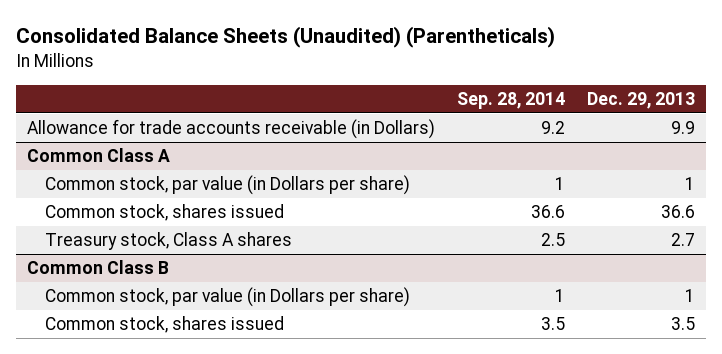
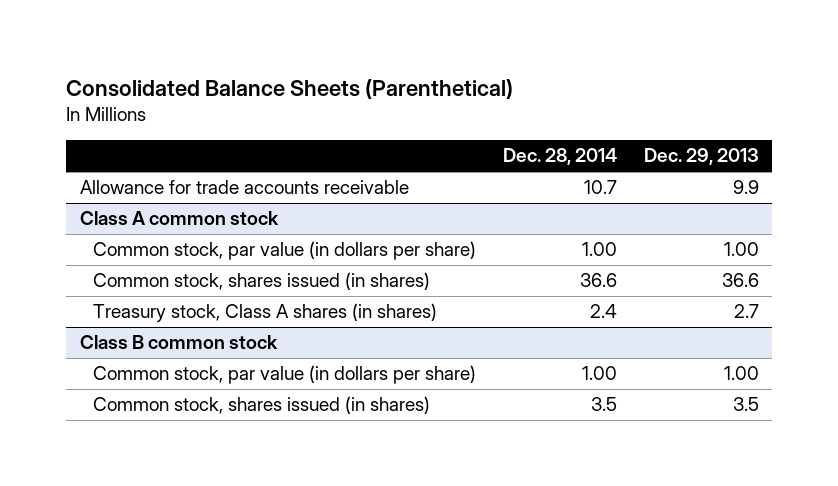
[15,26,555,49] Consolidated Balance Sheets (Unaudited) (Parentheticals) -> [66,78,514,99] Consolidated Balance Sheets (Parenthetical)
[457,92,566,110] Sep. 28, 2014 -> none
none -> [502,148,617,166] Dec. 28, 2014
[26,119,435,140] Allowance for trade accounts receivable (in Dollars) -> [79,180,409,195] Allowance for trade accounts receivable
[26,148,170,163] Common Class A -> [79,211,279,226] Class A common stock
[45,175,411,196] Common stock, par value (in Dollars per share) -> [93,241,477,261] Common stock, par value (in dollars per share)
[685,177,696,191] 1 -> [723,242,759,257] 1.00
[45,204,285,222] Common stock, shares issued -> [93,272,431,291] Common stock, shares issued (in shares)
[45,232,293,251] Treasury stock, Class A shares -> [93,303,438,323] Treasury stock, Class A shares (in shares)
[26,260,169,275] Common Class B -> [79,335,278,350] Class B common stock
[45,287,411,308] Common stock, par value (in Dollars per share) -> [93,365,477,385] Common stock, par value (in dollars per share)
[685,289,696,303] 1 -> [723,366,759,381] 1.00
[45,316,285,334] Common stock, shares issued -> [93,396,431,415] Common stock, shares issued (in shares)

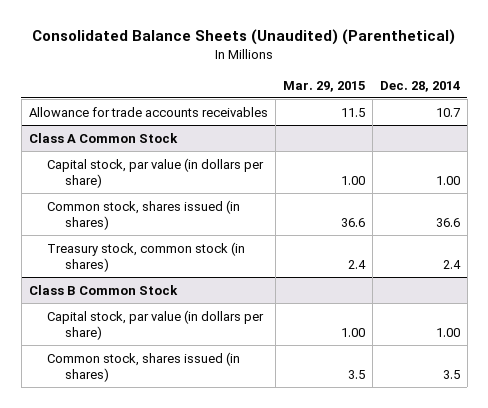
[66,78,514,99] Consolidated Balance Sheets (Parenthetical) -> [32,29,456,46] Consolidated Balance Sheets (Unaudited) (Parenthetical)
[643,148,759,166] Dec. 29, 2013 -> none
none -> [282,80,365,92] Mar. 29, 2015
[79,180,409,195] Allowance for trade accounts receivable -> [28,106,268,117] Allowance for trade accounts receivables
[79,211,279,226] Class A common stock -> [28,132,178,143] Class A Common Stock
[93,241,477,261] Common stock, par value (in dollars per share) -> [47,157,265,188] Capital stock, par value (in dollars per share)
[93,303,438,323] Treasury stock, Class A shares (in shares) -> [47,241,246,272] Treasury stock, common stock (in shares)
[79,335,278,350] Class B common stock -> [28,284,178,295] Class B Common Stock
[93,365,477,385] Common stock, par value (in dollars per share) -> [47,309,265,340] Capital stock, par value (in dollars per share)

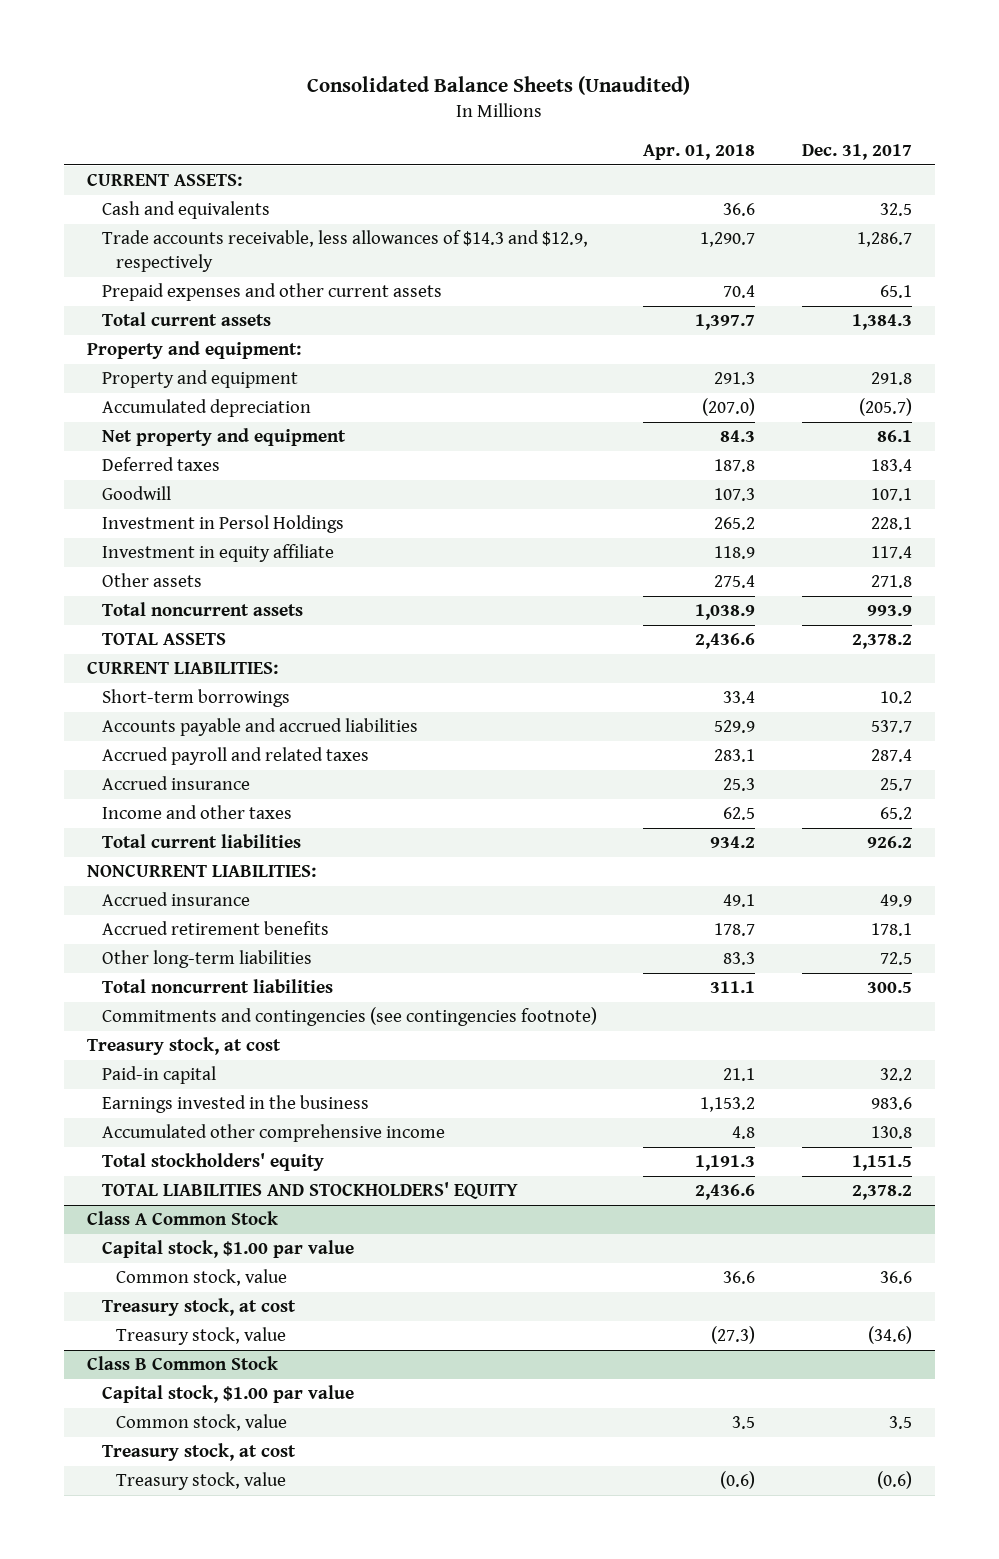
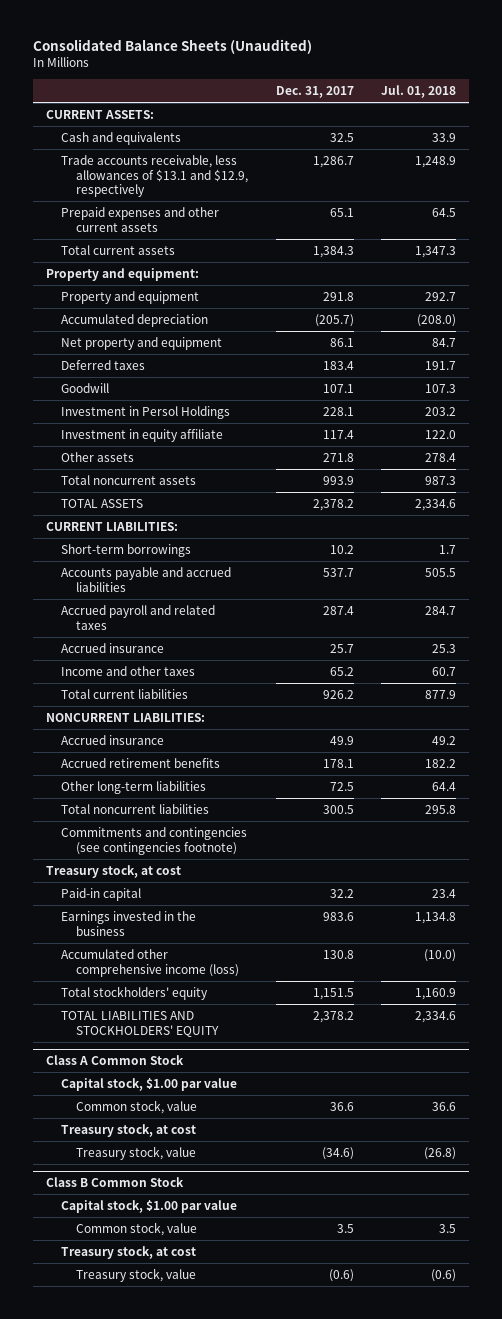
[643,144,756,161] Apr. 01, 2018 -> none
none -> [380,84,456,98] Jul. 01, 2018
[101,230,588,272] Trade accounts receivable, less allowances of $14.3 and $12.9, respectively -> [61,154,249,198] Trade accounts receivable, less allowances of $13.1 and $12.9, respectively
[101,1124,445,1143] Accumulated other comprehensive income -> [61,948,240,977] Accumulated other comprehensive income (loss)

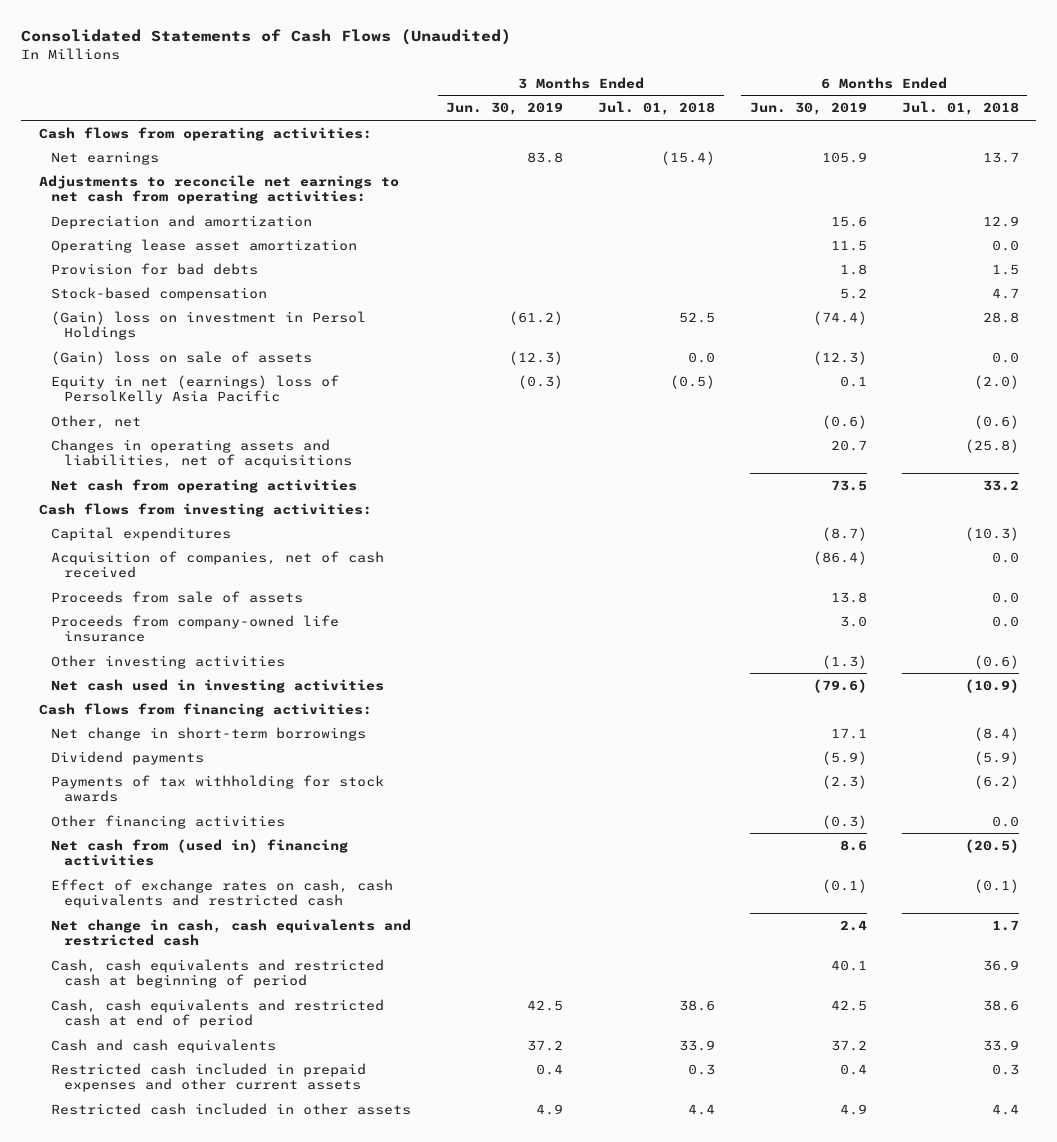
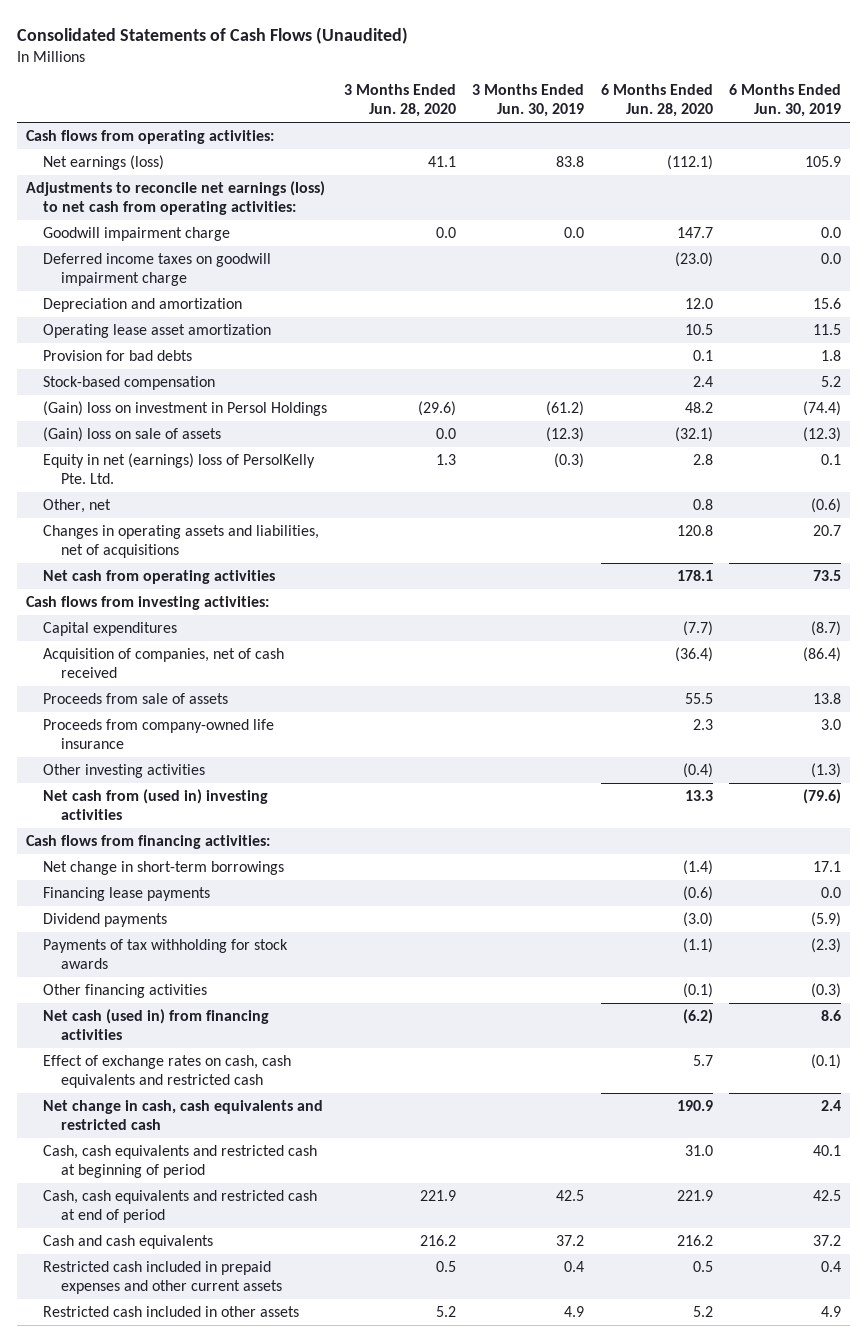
[598,101,716,116] Jul. 01, 2018 -> none
[901,101,1019,116] Jul. 01, 2018 -> none
none -> [343,84,456,118] 3 Months Ended Jun. 28, 2020
none -> [600,84,713,118] 6 Months Ended Jun. 28, 2020
[51,150,160,165] Net earnings -> [43,155,165,171] Net earnings (loss)
[38,174,399,205] Adjustments to reconcile net earnings to net cash from operating activities: -> [25,181,325,216] Adjustments to reconcile net earnings (loss) to net cash from operating activities:
none -> [43,227,231,242] Goodwill impairment charge
none -> [43,253,272,287] Deferred income taxes on goodwill impairment charge
[51,374,340,405] Equity in net (earnings) loss of PersolKelly Asia Pacific -> [43,453,316,485] Equity in net (earnings) loss of PersolKelly Pte. Ltd.
[51,678,385,693] Net cash used in investing activities -> [43,789,269,821] Net cash from (used in) investing activities
none -> [43,887,211,902] Financing lease payments
[51,838,349,867] Net cash from (used in) financing activities -> [43,1009,270,1041] Net cash (used in) from financing activities

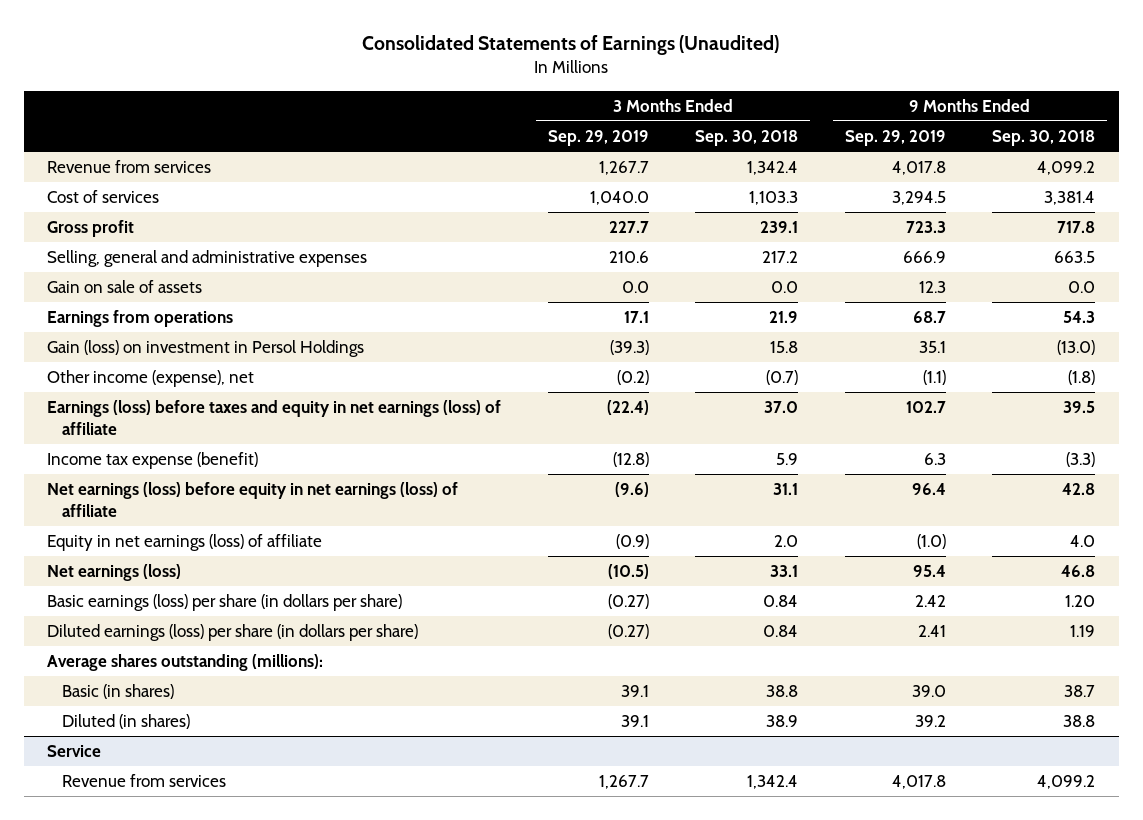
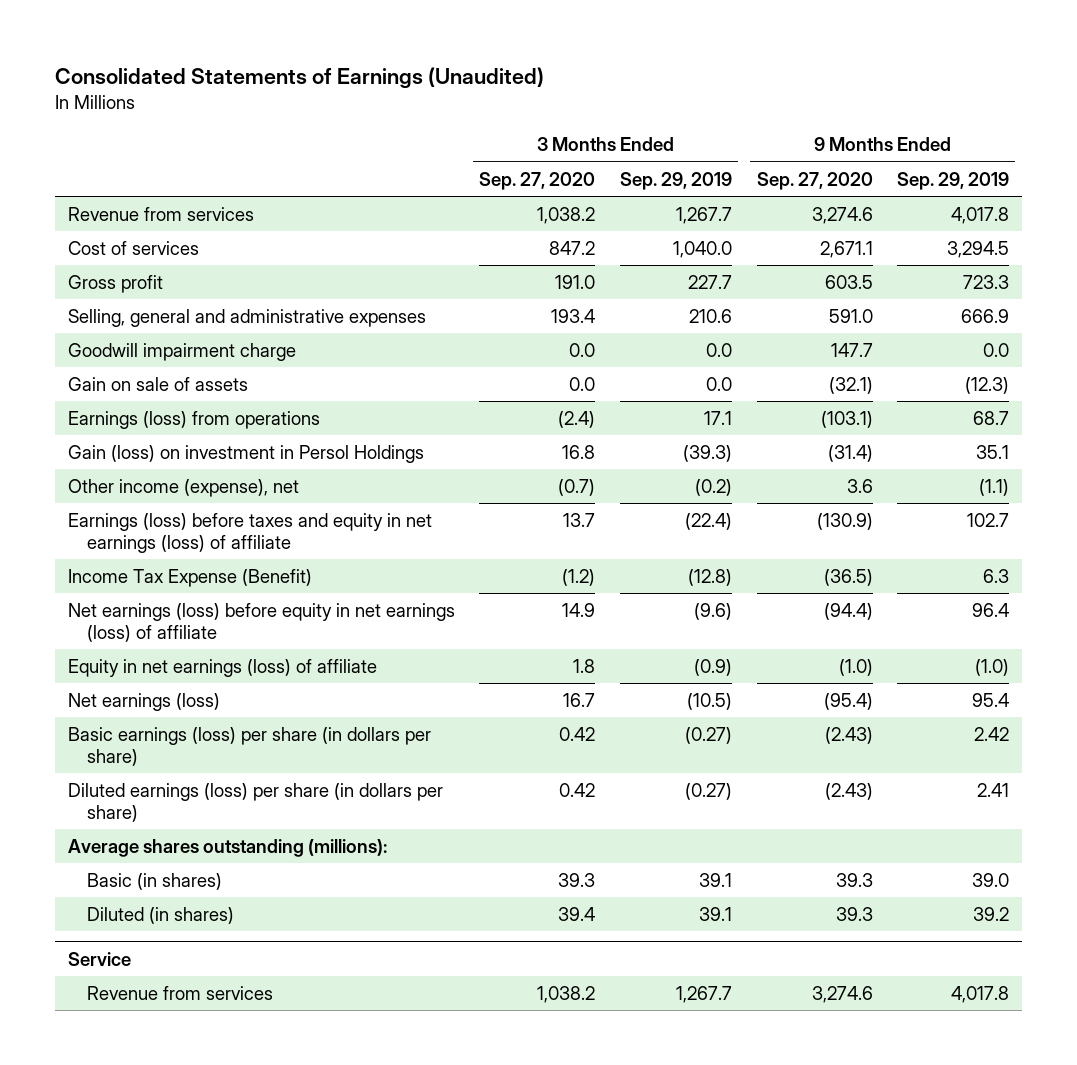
[695,129,799,146] Sep. 30, 2018 -> none
[992,129,1096,146] Sep. 30, 2018 -> none
none -> [479,171,596,190] Sep. 27, 2020
none -> [756,171,873,190] Sep. 27, 2020
none -> [67,342,296,361] Goodwill impairment charge
[918,281,946,294] 12.3 -> [965,376,1010,394] (12.3)
[47,310,234,328] Earnings from operations -> [67,410,320,429] Earnings (loss) from operations
[47,452,259,470] Income tax expense (benefit) -> [67,568,312,587] Income Tax Expense (Benefit)

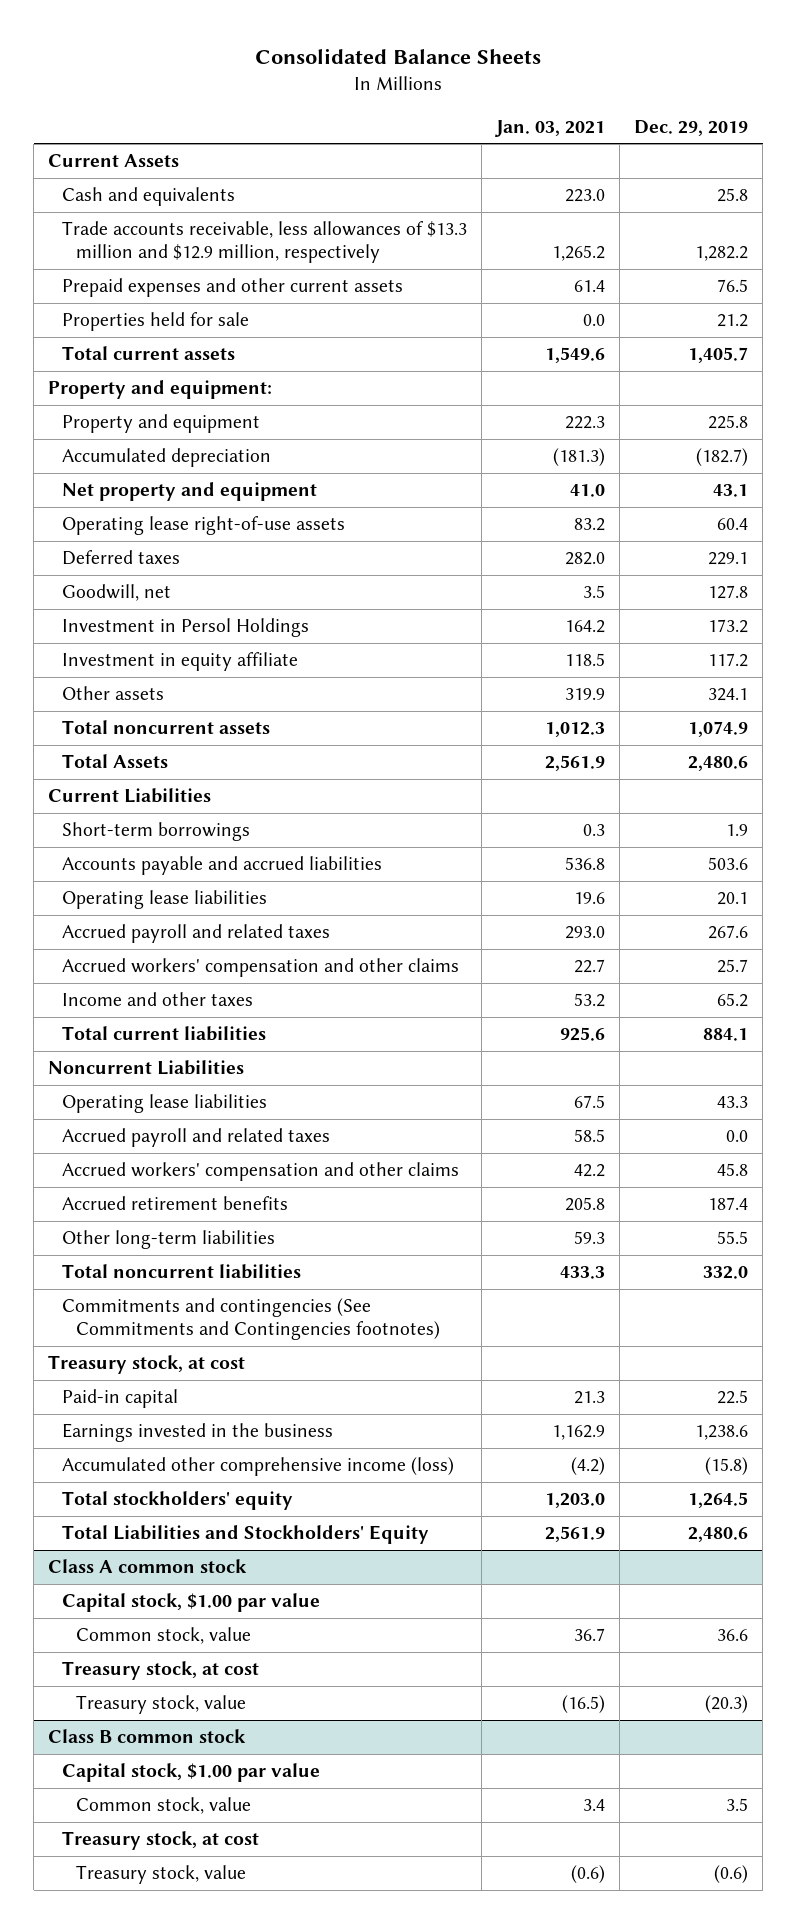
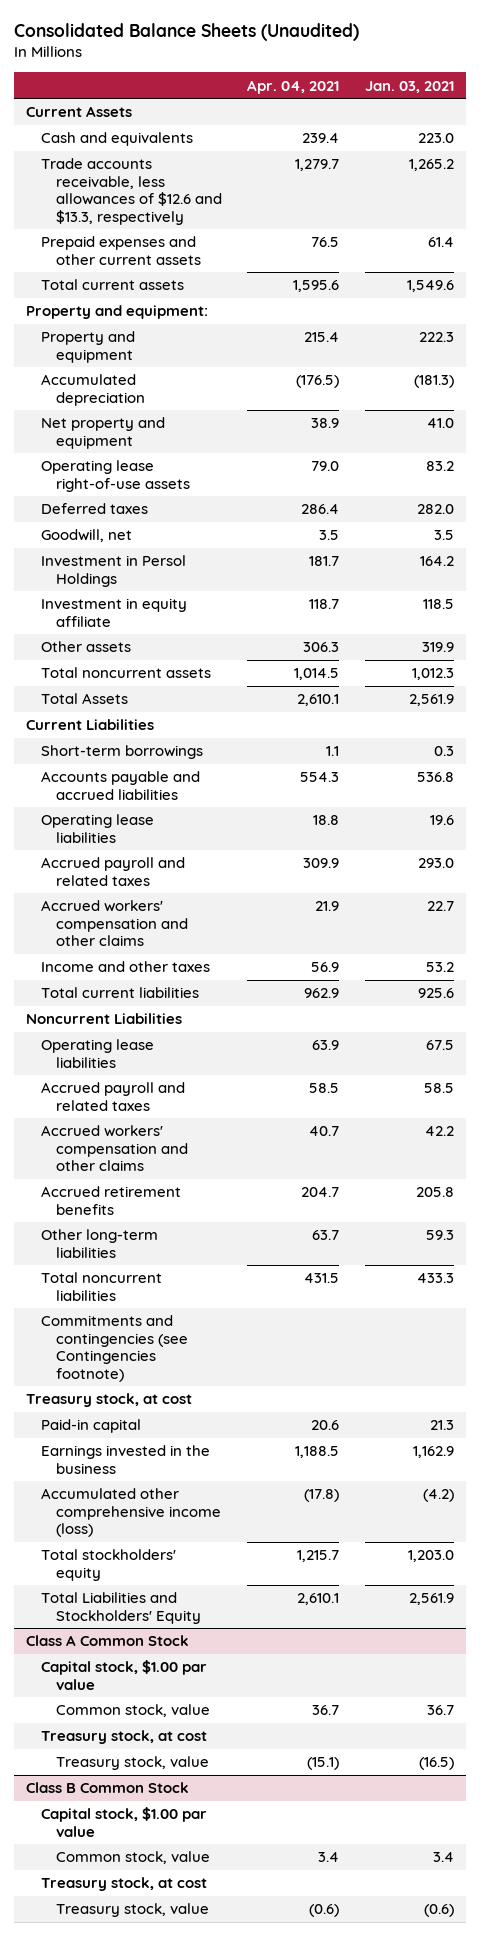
[255,47,542,64] Consolidated Balance Sheets -> [13,23,359,42] Consolidated Balance Sheets (Unaudited)
[634,119,749,136] Dec. 29, 2019 -> none
none -> [247,79,340,94] Apr. 04, 2021
[62,221,468,264] Trade accounts receivable, less allowances of $13.3 million and $12.9 million, respectively -> [41,158,223,225] Trade accounts receivable, less allowances of $12.6 and $13.3, respectively
[62,312,250,332] Properties held for sale -> none
[62,1298,440,1341] Commitments and contingencies (See Commitments and Contingencies footnotes) -> [41,1315,189,1382] Commitments and contingencies (see Contingencies footnote)
[48,1559,248,1574] Class A common stock -> [26,1635,190,1647] Class A Common Stock
[48,1729,247,1744] Class B common stock -> [26,1782,190,1794] Class B Common Stock

